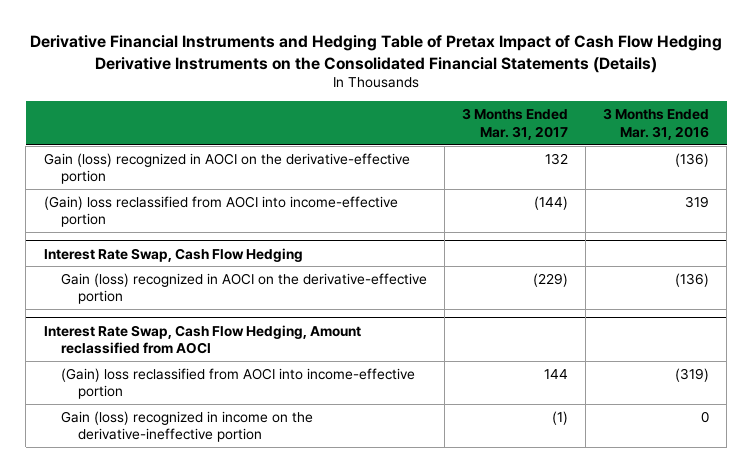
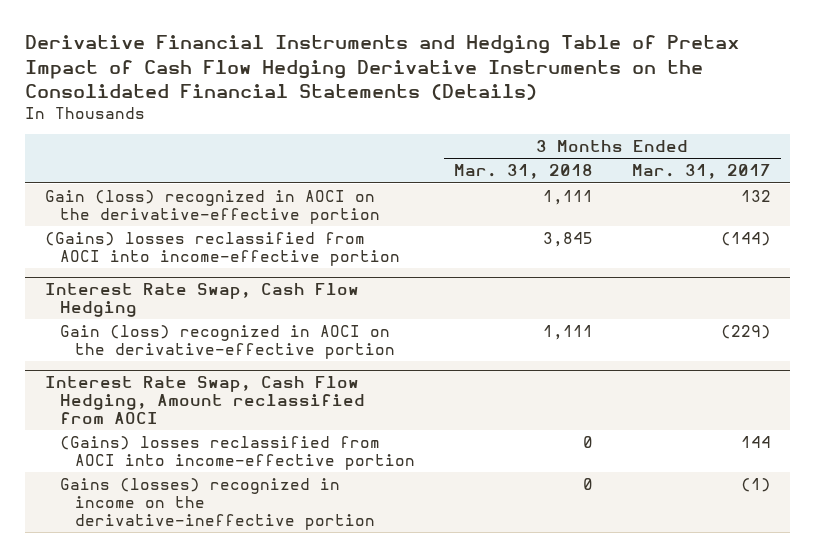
[603,108,710,140] 3 Months Ended Mar. 31, 2016 -> none
none -> [454,164,594,180] Mar. 31, 2018
[43,195,398,228] (Gain) loss reclassified from AOCI into income-effective portion -> [44,231,401,267] (Gains) losses reclassified from AOCI into income-effective portion
[60,367,415,400] (Gain) loss reclassified from AOCI into income-effective portion -> [60,435,416,471] (Gains) losses reclassified from AOCI into income-effective portion
[60,410,313,443] Gain (loss) recognized in income on the derivative-ineffective portion -> [60,477,376,531] Gains (losses) recognized in income on the derivative-ineffective portion

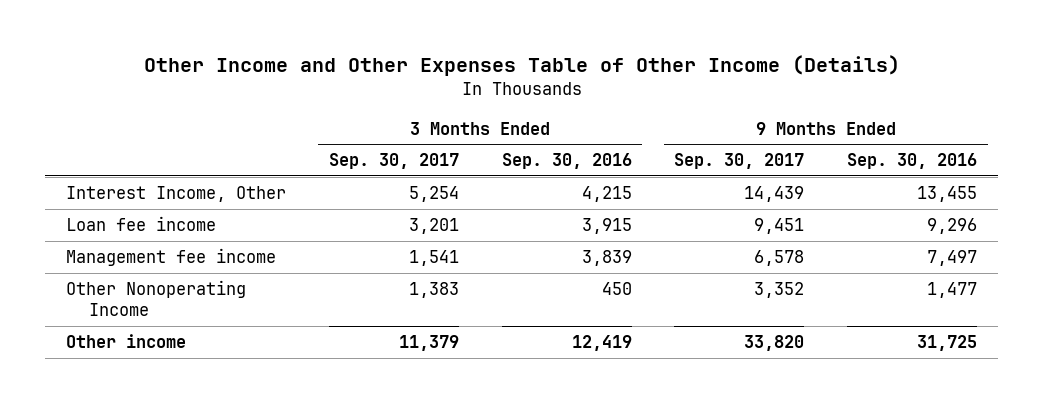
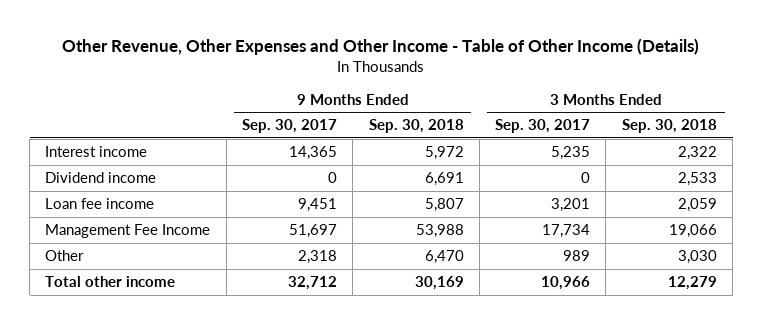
[143,54,900,76] Other Income and Other Expenses Table of Other Income (Details) -> [62,38,700,56] Other Revenue, Other Expenses and Other Income - Table of Other Income (Details)
[501,153,632,170] Sep. 30, 2016 -> none
[847,153,978,170] Sep. 30, 2016 -> none
none -> [368,119,464,134] Sep. 30, 2018
none -> [621,119,717,134] Sep. 30, 2018
[66,186,287,203] Interest Income, Other -> [45,146,148,158] Interest income
[409,186,460,203] 5,254 -> [551,146,591,161] 5,235
[744,186,805,203] 14,439 -> [288,146,337,161] 14,365
none -> [45,172,157,184] Dividend income
[66,248,277,267] Management fee income -> [45,224,211,239] Management Fee Income
[409,250,460,267] 1,541 -> [542,224,591,239] 17,734
[754,250,805,267] 6,578 -> [288,224,337,239] 51,697
[66,280,247,317] Other Nonoperating Income -> [45,250,85,262] Other
[409,282,460,299] 1,383 -> [563,250,591,262] 989
[754,282,805,299] 3,352 -> [297,250,337,265] 2,318
[66,334,187,349] Other income -> [45,276,176,288] Total other income
[399,335,460,352] 11,379 -> [541,276,591,291] 10,966
[744,335,805,352] 33,820 -> [287,276,337,291] 32,712

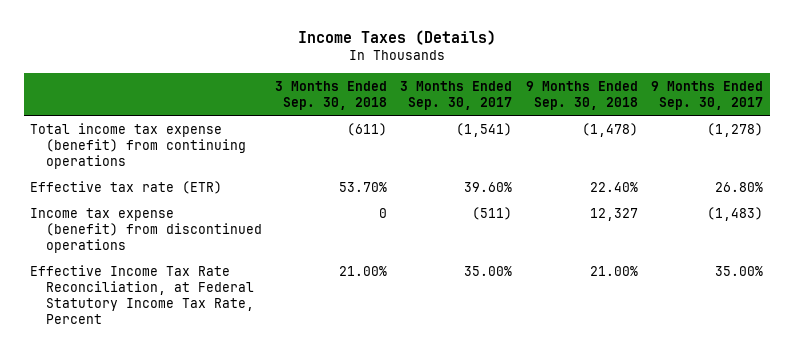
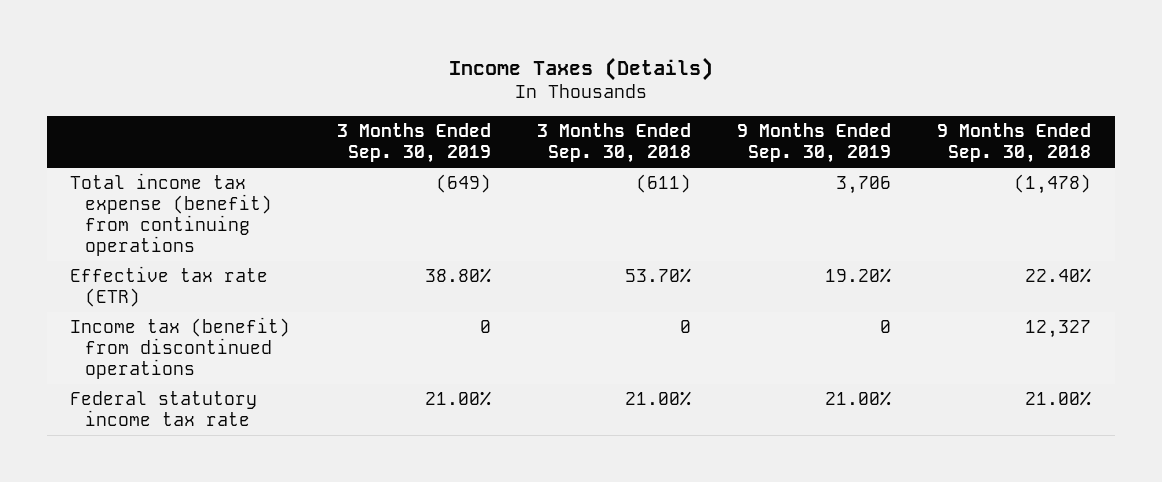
[400,80,513,110] 3 Months Ended Sep. 30, 2017 -> none
[651,80,764,110] 9 Months Ended Sep. 30, 2017 -> none
none -> [336,123,491,164] 3 Months Ended Sep. 30, 2019
none -> [737,123,892,164] 9 Months Ended Sep. 30, 2019
[30,207,262,253] Income tax expense (benefit) from discontinued operations -> [70,317,291,379] Income tax (benefit) from discontinued operations
[30,264,254,324] Effective Income Tax Rate Reconciliation, at Federal Statutory Income Tax Rate, Percent -> [70,391,258,427] Federal statutory income tax rate

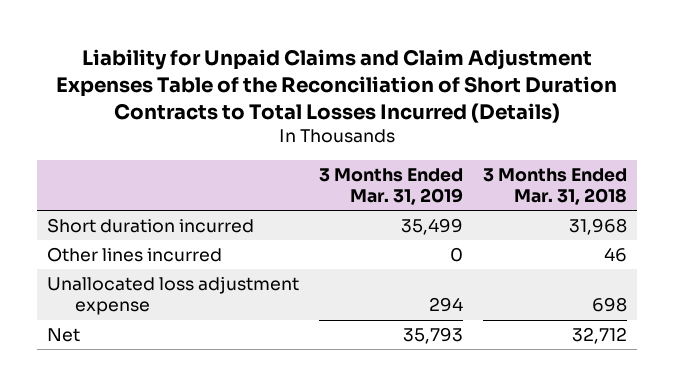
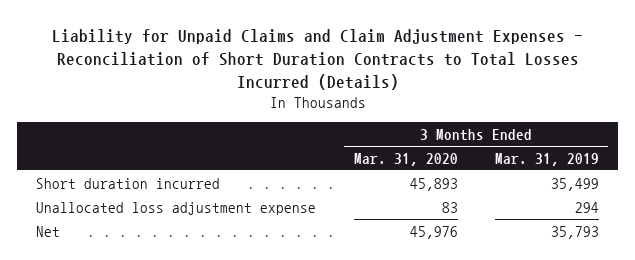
[56,48,618,123] Liability for Unpaid Claims and Claim Adjustment Expenses Table of the Reconciliation of Short Duration Contracts to Total Losses Incurred (Details) -> [51,28,583,91] Liability for Unpaid Claims and Claim Adjustment Expenses - Reconciliation of Short Duration Contracts to Total Losses Incurred (Details)
[482,167,627,206] 3 Months Ended Mar. 31, 2018 -> none
none -> [353,152,458,166] Mar. 31, 2020
[47,247,223,263] Other lines incurred -> none

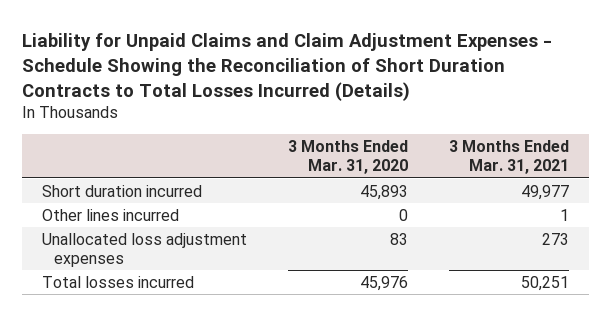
[51,28,583,91] Liability for Unpaid Claims and Claim Adjustment Expenses - Reconciliation of Short Duration Contracts to Total Losses Incurred (Details) -> [21,32,552,101] Liability for Unpaid Claims and Claim Adjustment Expenses - Schedule Showing the Reconciliation of Short Duration Contracts to Total Losses Incurred (Details)
[495,152,600,166] Mar. 31, 2019 -> none
none -> [448,140,569,175] 3 Months Ended Mar. 31, 2021
none -> [42,208,180,221] Other lines incurred
[36,201,317,215] Unallocated loss adjustment expense -> [42,232,248,267] Unallocated loss adjustment expenses
[36,225,61,237] Net -> [42,275,195,288] Total losses incurred

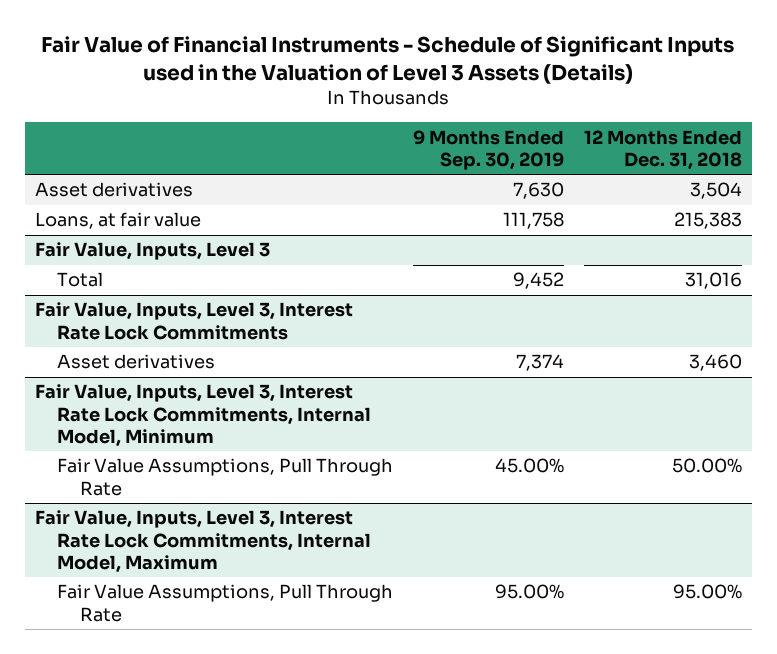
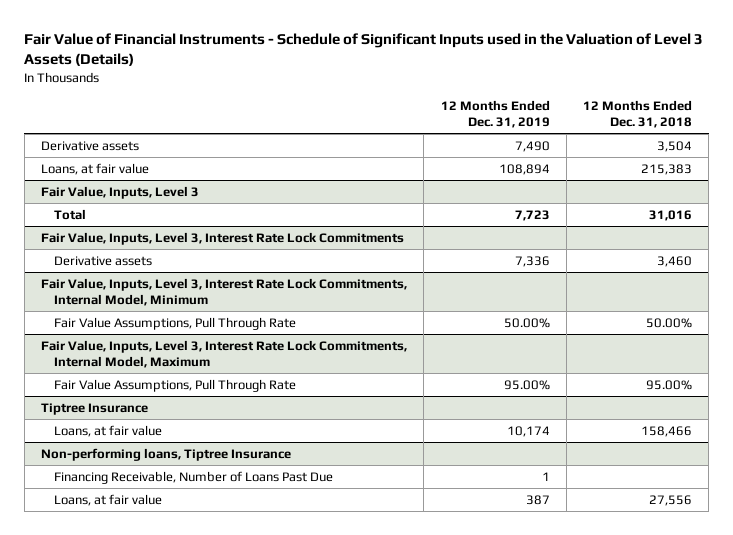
[413,129,565,170] 9 Months Ended Sep. 30, 2019 -> none
none -> [440,100,550,129] 12 Months Ended Dec. 31, 2019
[34,182,193,198] Asset derivatives -> [41,140,140,151] Derivative assets
[57,354,216,370] Asset derivatives -> [53,255,152,266] Derivative assets
none -> [41,402,149,415] Tiptree Insurance
none -> [53,424,162,437] Loans, at fair value
none -> [41,447,292,461] Non-performing loans, Tiptree Insurance
none -> [53,470,333,484] Financing Receivable, Number of Loans Past Due
none -> [53,493,162,506] Loans, at fair value

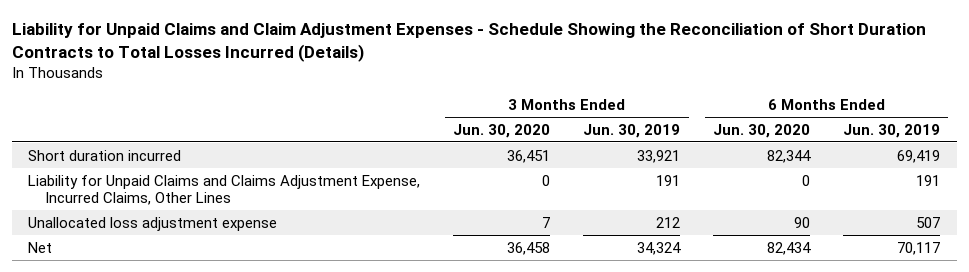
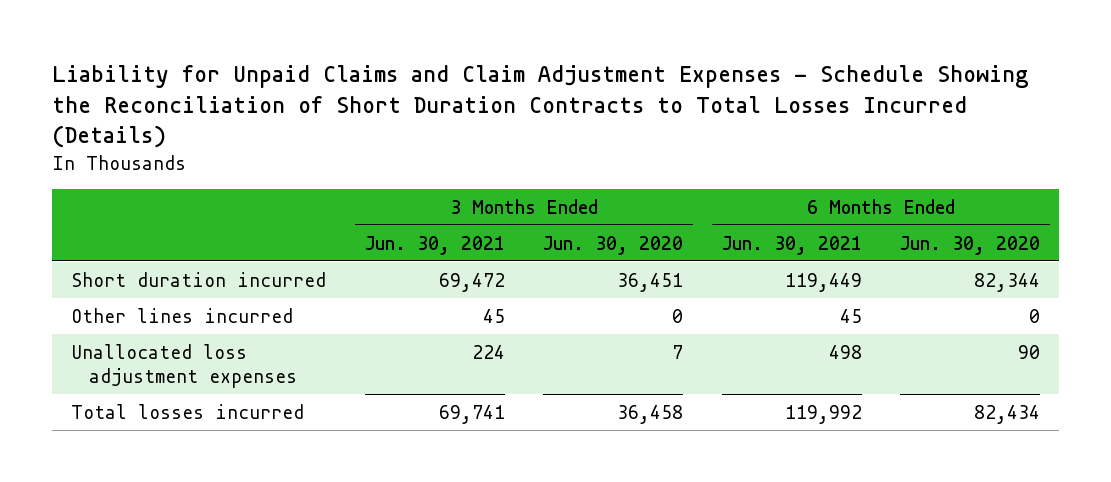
[583,123,681,138] Jun. 30, 2019 -> none
[843,123,941,138] Jun. 30, 2019 -> none
none -> [364,235,505,255] Jun. 30, 2021
none -> [721,235,862,255] Jun. 30, 2021
[28,174,421,205] Liability for Unpaid Claims and Claims Adjustment Expense, Incurred Claims, Other Lines -> [71,307,294,323] Other lines incurred
[28,216,278,231] Unallocated loss adjustment expense -> [71,343,298,389] Unallocated loss adjustment expenses
[28,241,53,253] Net -> [71,403,305,419] Total losses incurred

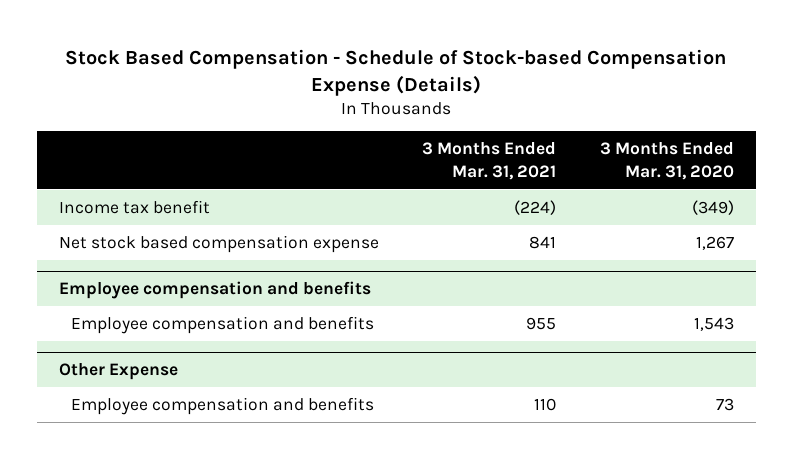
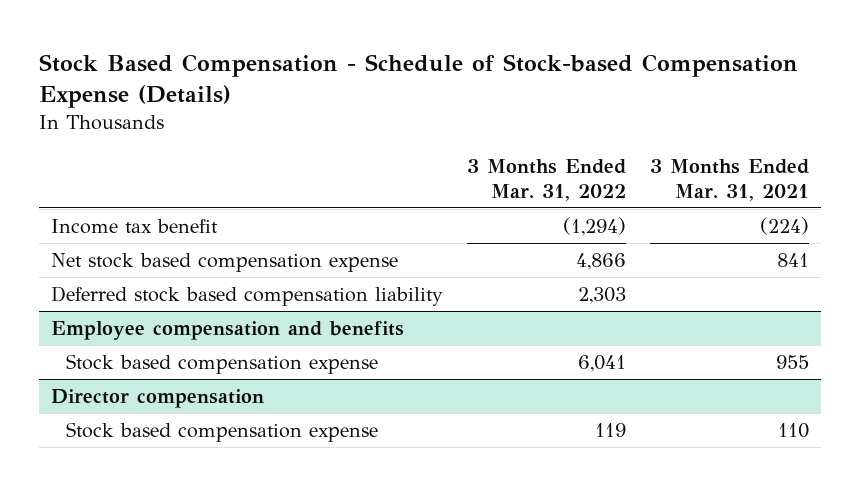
[600,142,735,180] 3 Months Ended Mar. 31, 2020 -> none
none -> [467,159,627,202] 3 Months Ended Mar. 31, 2022
none -> [51,285,444,306] Deferred stock based compensation liability
[70,315,374,334] Employee compensation and benefits -> [65,353,378,374] Stock based compensation expense
[58,363,178,381] Other Expense -> [51,388,265,408] Director compensation
[70,396,374,415] Employee compensation and benefits -> [65,421,378,442] Stock based compensation expense

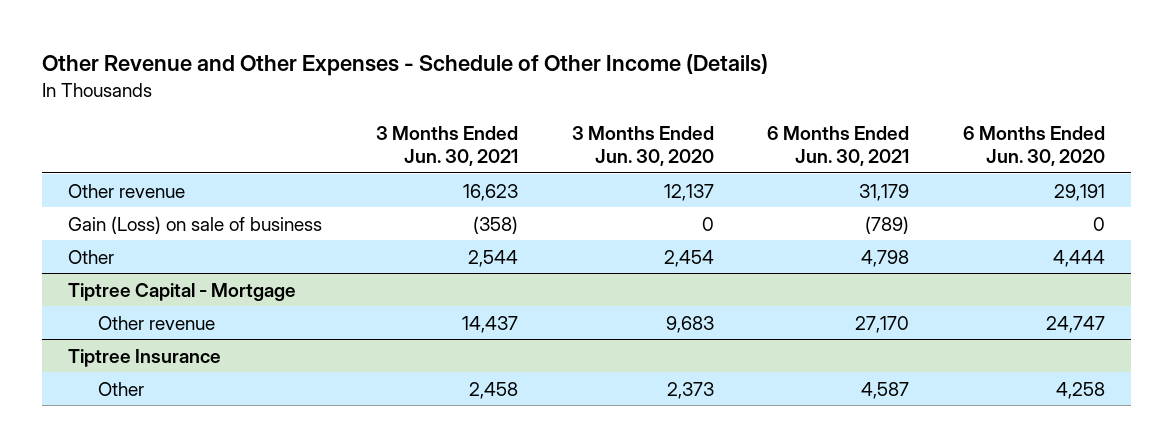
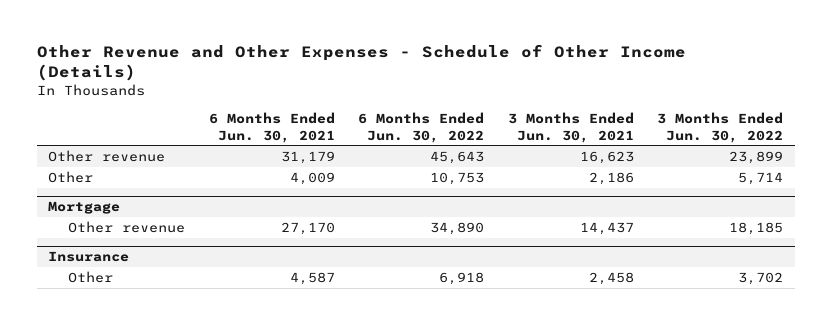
[571,125,714,166] 3 Months Ended Jun. 30, 2020 -> none
[962,125,1105,166] 6 Months Ended Jun. 30, 2020 -> none
none -> [358,111,485,143] 6 Months Ended Jun. 30, 2022
none -> [656,111,783,143] 3 Months Ended Jun. 30, 2022
[68,215,323,234] Gain (Loss) on sale of business -> none
[467,249,518,267] 2,544 -> [588,171,634,185] 2,186
[861,249,910,267] 4,798 -> [289,171,335,185] 4,009
[68,282,297,301] Tiptree Capital - Mortgage -> [48,201,121,215] Mortgage
[68,348,222,367] Tiptree Insurance -> [48,251,130,263] Insurance

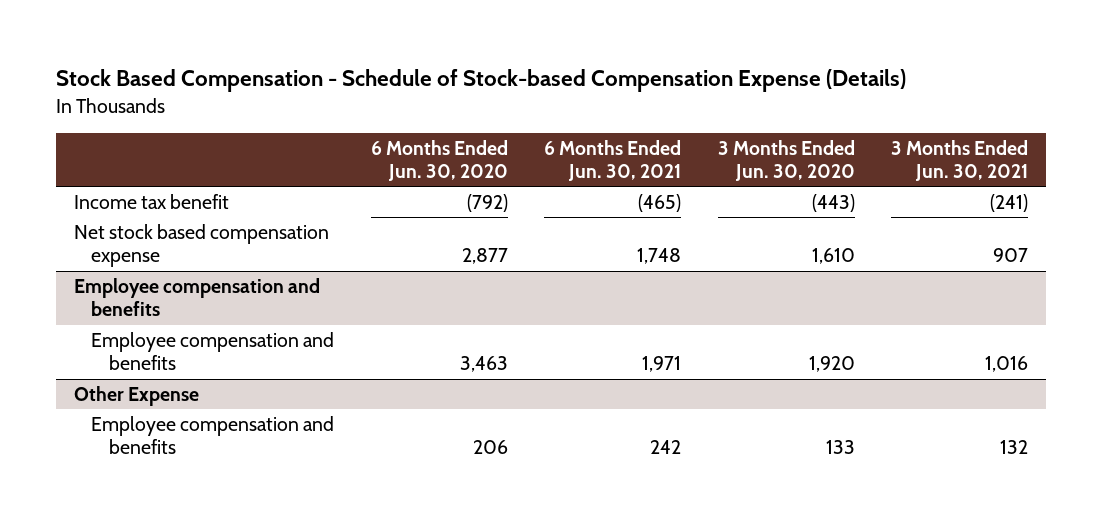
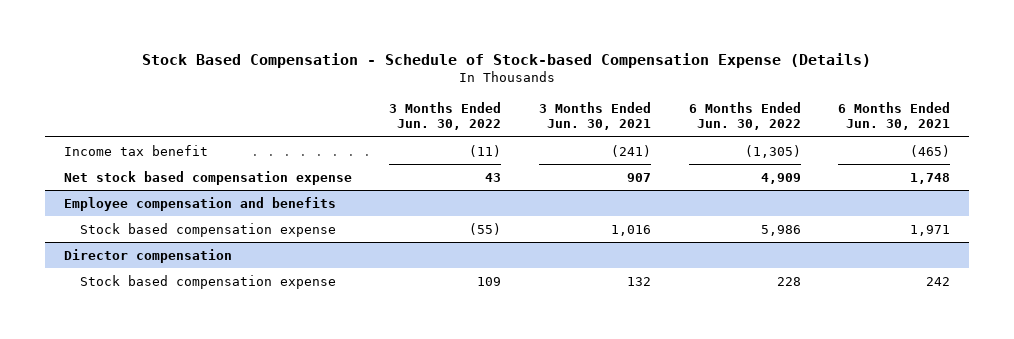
[370,139,508,182] 6 Months Ended Jun. 30, 2020 -> none
[717,139,855,182] 3 Months Ended Jun. 30, 2020 -> none
none -> [389,101,502,131] 3 Months Ended Jun. 30, 2022
none -> [688,101,801,131] 6 Months Ended Jun. 30, 2022
[91,332,335,371] Employee compensation and benefits -> [79,222,336,237] Stock based compensation expense
[74,386,200,407] Other Expense -> [63,248,232,263] Director compensation
[91,416,335,455] Employee compensation and benefits -> [79,274,336,289] Stock based compensation expense

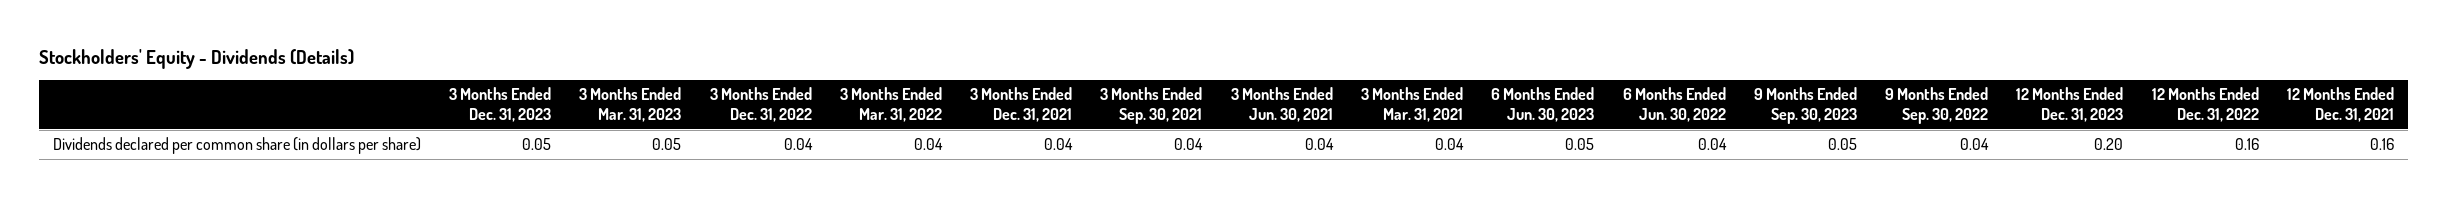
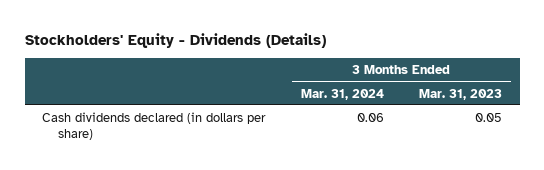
[449,86,552,123] 3 Months Ended Dec. 31, 2023 -> none
[709,86,812,123] 3 Months Ended Dec. 31, 2022 -> none
[839,86,942,123] 3 Months Ended Mar. 31, 2022 -> none
[970,86,1073,123] 3 Months Ended Dec. 31, 2021 -> none
[1100,86,1203,125] 3 Months Ended Sep. 30, 2021 -> none
[1230,86,1333,123] 3 Months Ended Jun. 30, 2021 -> none
[1361,86,1464,123] 3 Months Ended Mar. 31, 2021 -> none
[1491,86,1595,123] 6 Months Ended Jun. 30, 2023 -> none
[1622,86,1726,123] 6 Months Ended Jun. 30, 2022 -> none
[1753,86,1857,125] 9 Months Ended Sep. 30, 2023 -> none
[1885,86,1989,125] 9 Months Ended Sep. 30, 2022 -> none
[2016,86,2124,123] 12 Months Ended Dec. 31, 2023 -> none
[2151,86,2259,123] 12 Months Ended Dec. 31, 2022 -> none
[2286,86,2394,123] 12 Months Ended Dec. 31, 2021 -> none
none -> [300,88,384,100] Mar. 31, 2024
[52,137,421,155] Dividends declared per common share (in dollars per share) -> [42,112,267,141] Cash dividends declared (in dollars per share)

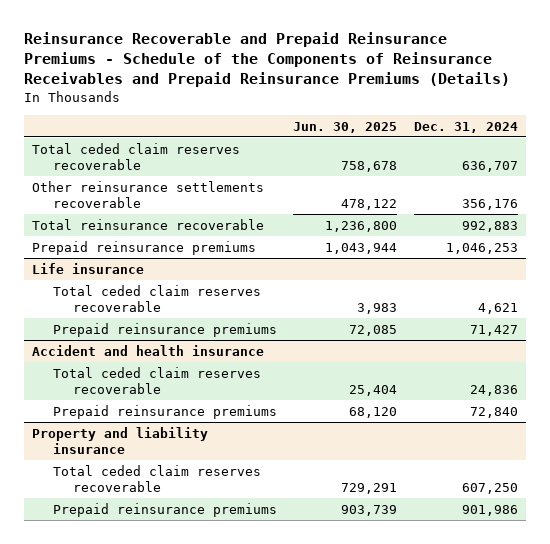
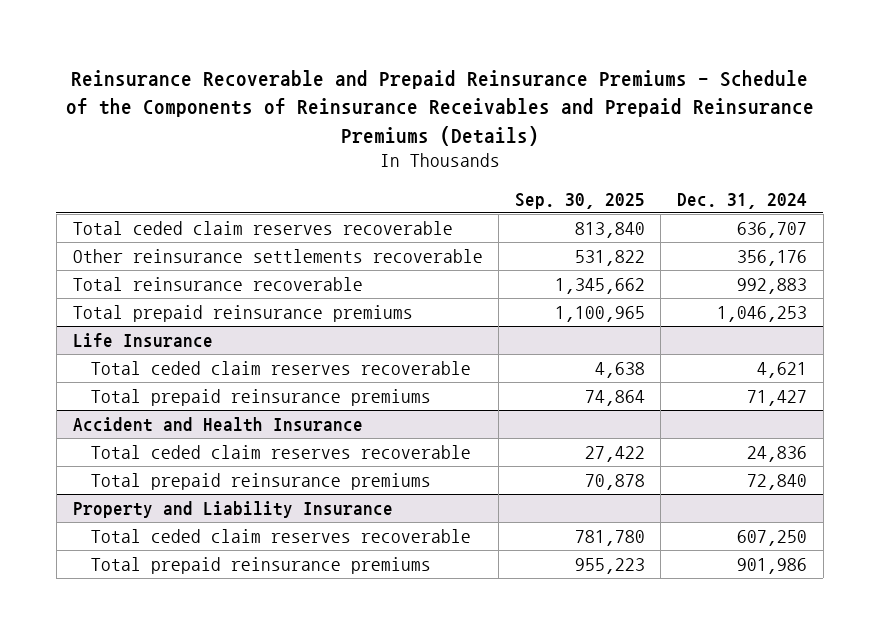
[293,121,398,133] Jun. 30, 2025 -> none
none -> [514,192,645,209] Sep. 30, 2025
[31,240,256,255] Prepaid reinsurance premiums -> [72,305,413,323] Total prepaid reinsurance premiums
[31,262,144,274] Life insurance -> [72,333,213,349] Life Insurance
[52,322,277,337] Prepaid reinsurance premiums -> [91,389,432,407] Total prepaid reinsurance premiums
[31,344,264,356] Accident and health insurance -> [72,417,363,433] Accident and Health Insurance
[52,404,277,419] Prepaid reinsurance premiums -> [91,473,432,491] Total prepaid reinsurance premiums
[31,426,208,454] Property and liability insurance -> [72,501,393,519] Property and Liability Insurance
[52,502,277,517] Prepaid reinsurance premiums -> [91,557,432,575] Total prepaid reinsurance premiums

